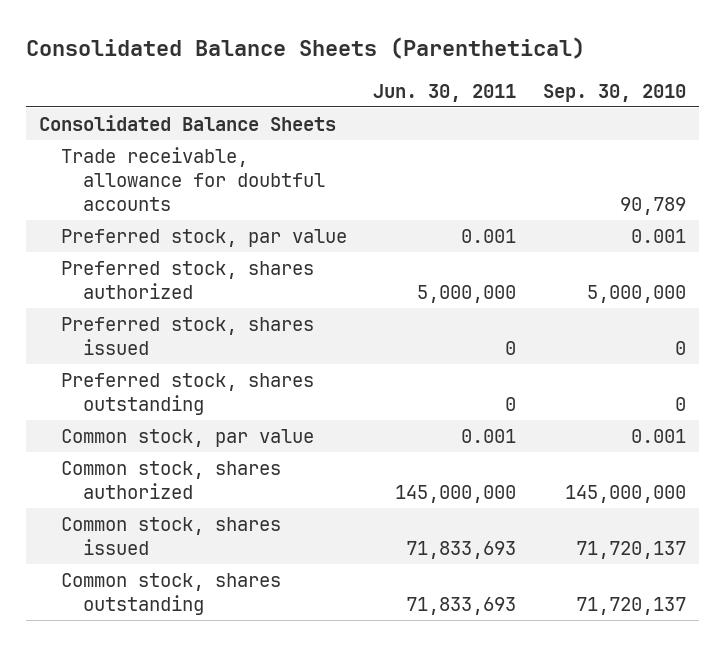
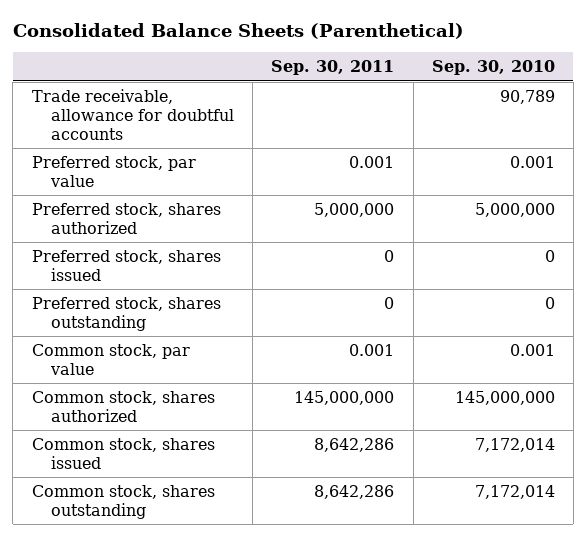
[373,83,517,102] Jun. 30, 2011 -> none
none -> [271,60,395,76] Sep. 30, 2011
[39,115,337,132] Consolidated Balance Sheets -> none
[575,541,686,560] 71,720,137 -> [474,437,555,452] 7,172,014
[575,597,686,616] 71,720,137 -> [474,484,555,499] 7,172,014

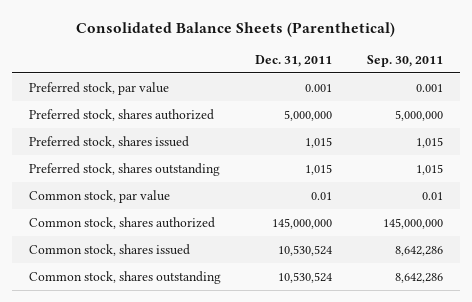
[431,60,555,76] Sep. 30, 2010 -> none
none -> [255,54,333,67] Dec. 31, 2011
[31,88,235,140] Trade receivable, allowance for doubtful accounts -> none
[384,249,395,262] 0 -> [415,136,443,148] 1,015
[384,296,395,309] 0 -> [415,163,443,175] 1,015
[349,343,395,356] 0.001 -> [421,191,443,200] 0.01

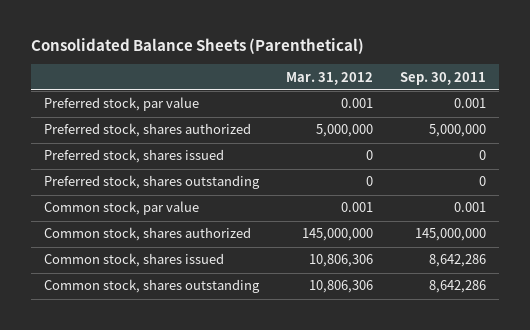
[255,54,333,67] Dec. 31, 2011 -> none
none -> [286,71,374,85] Mar. 31, 2012
[415,136,443,148] 1,015 -> [479,150,487,161] 0
[415,163,443,175] 1,015 -> [479,176,487,187] 0
[421,191,443,200] 0.01 -> [454,202,487,213] 0.001

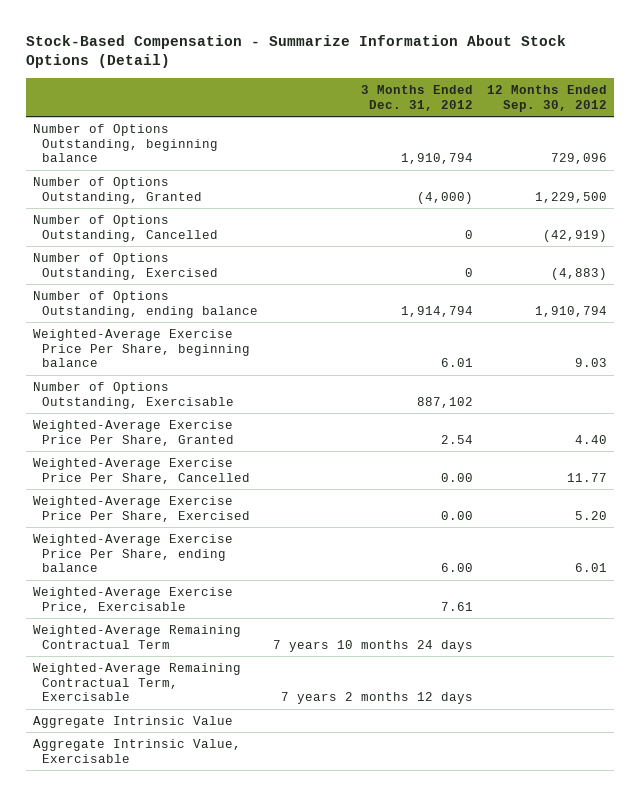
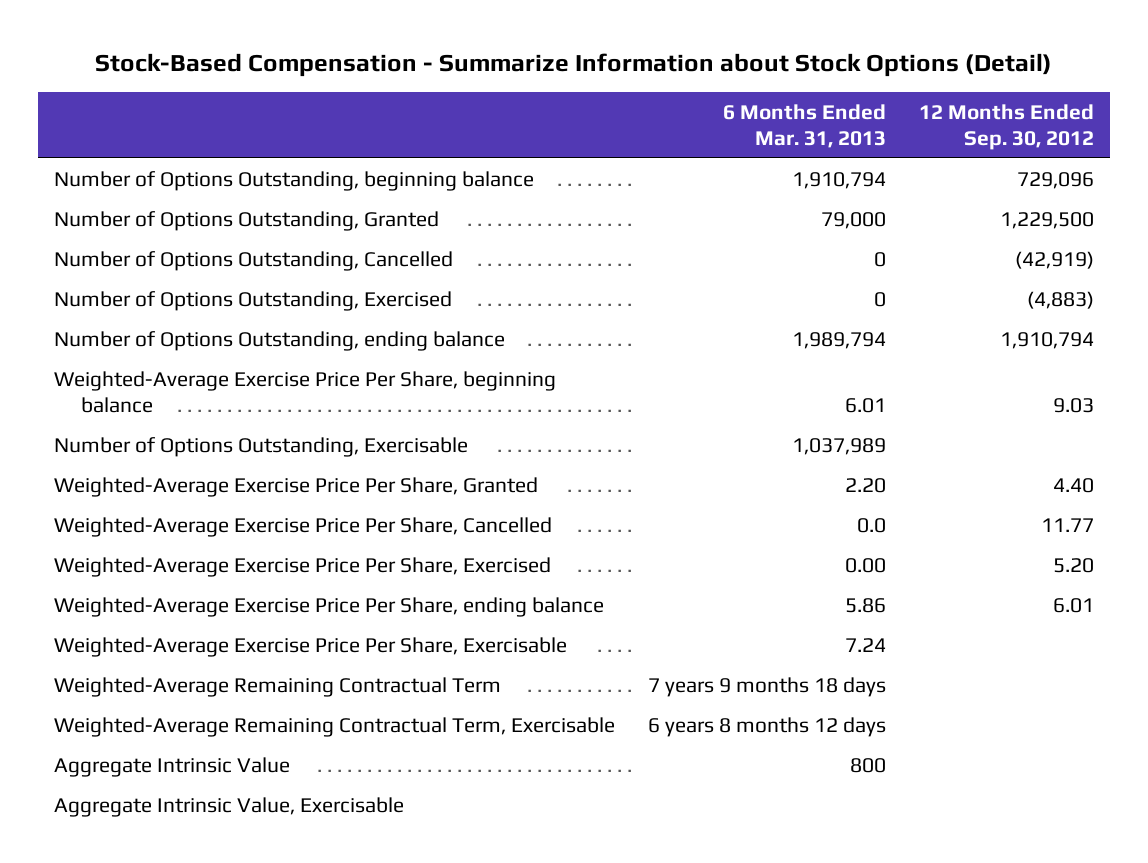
[25,34,566,69] Stock-Based Compensation - Summarize Information About Stock Options (Detail) -> [95,52,1053,77] Stock-Based Compensation - Summarize Information about Stock Options (Detail)
[360,84,473,111] 3 Months Ended Dec. 31, 2012 -> none
none -> [723,103,887,148] 6 Months Ended Mar. 31, 2013
[33,586,234,613] Weighted-Average Exercise Price, Exercisable -> [54,636,568,657] Weighted-Average Exercise Price Per Share, Exercisable

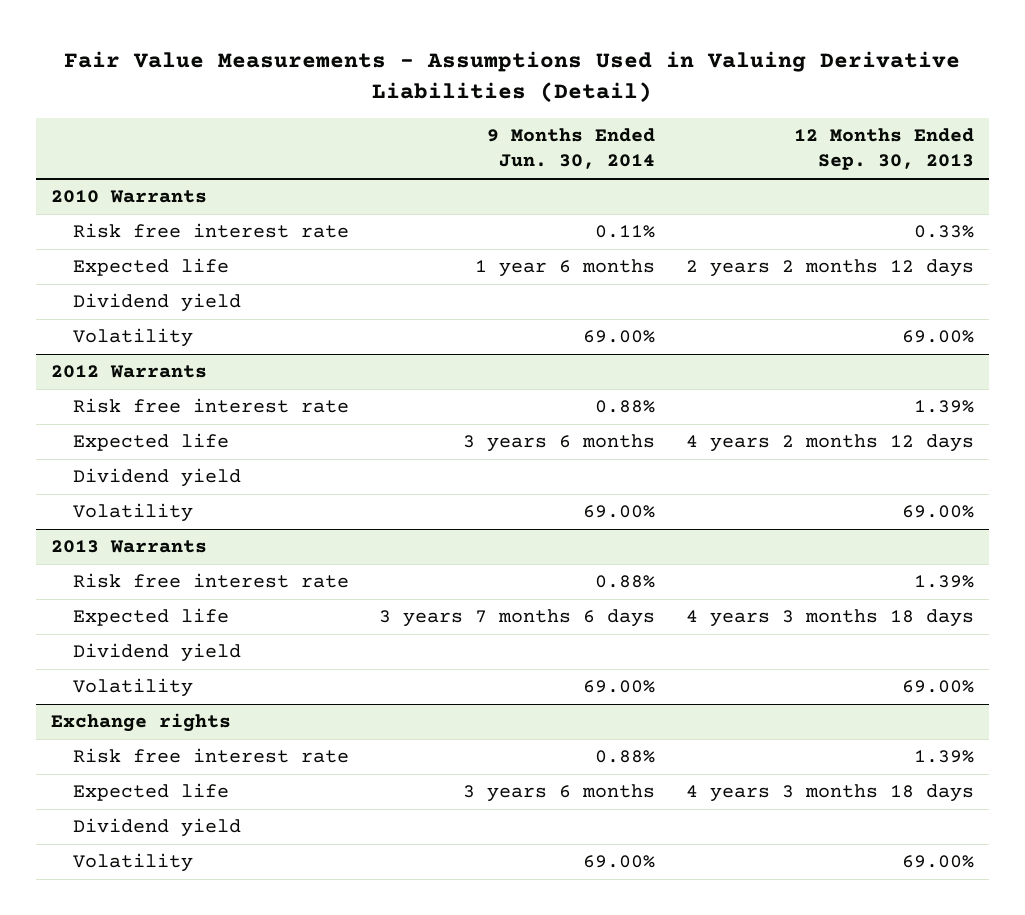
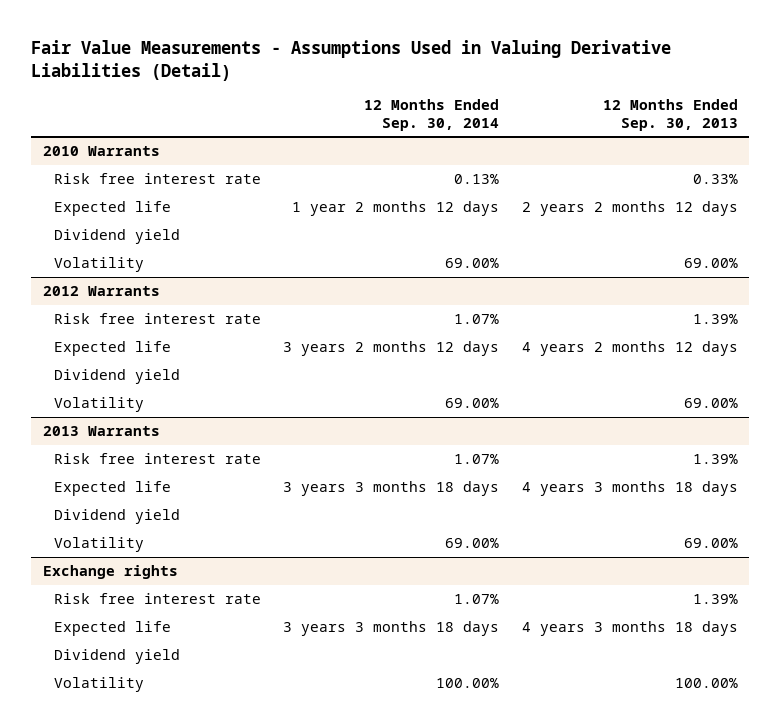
[487,128,656,170] 9 Months Ended Jun. 30, 2014 -> none
none -> [364,99,500,131] 12 Months Ended Sep. 30, 2014
[901,855,974,869] 69.00% -> [674,678,738,689] 100.00%

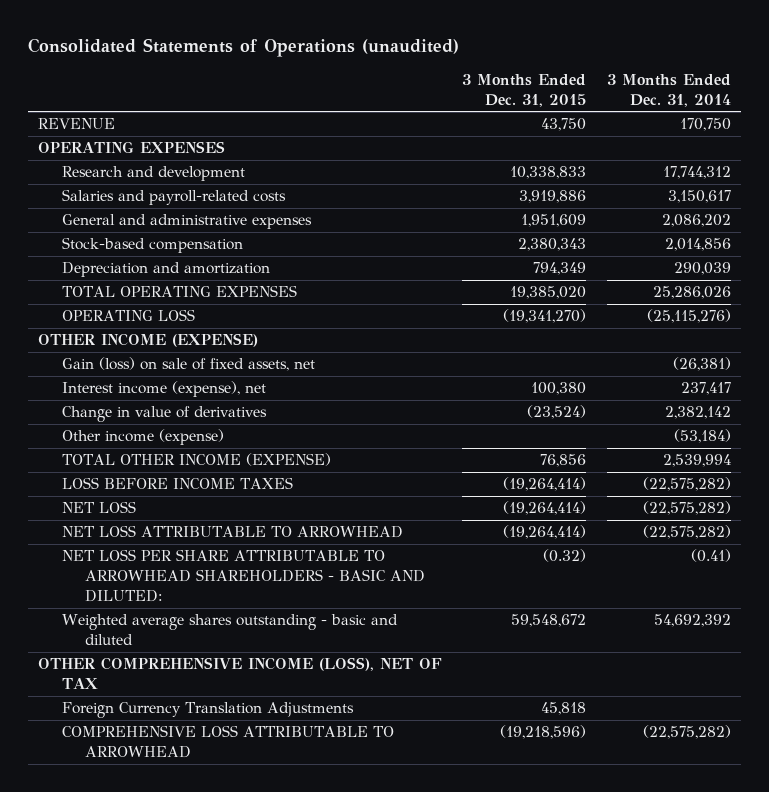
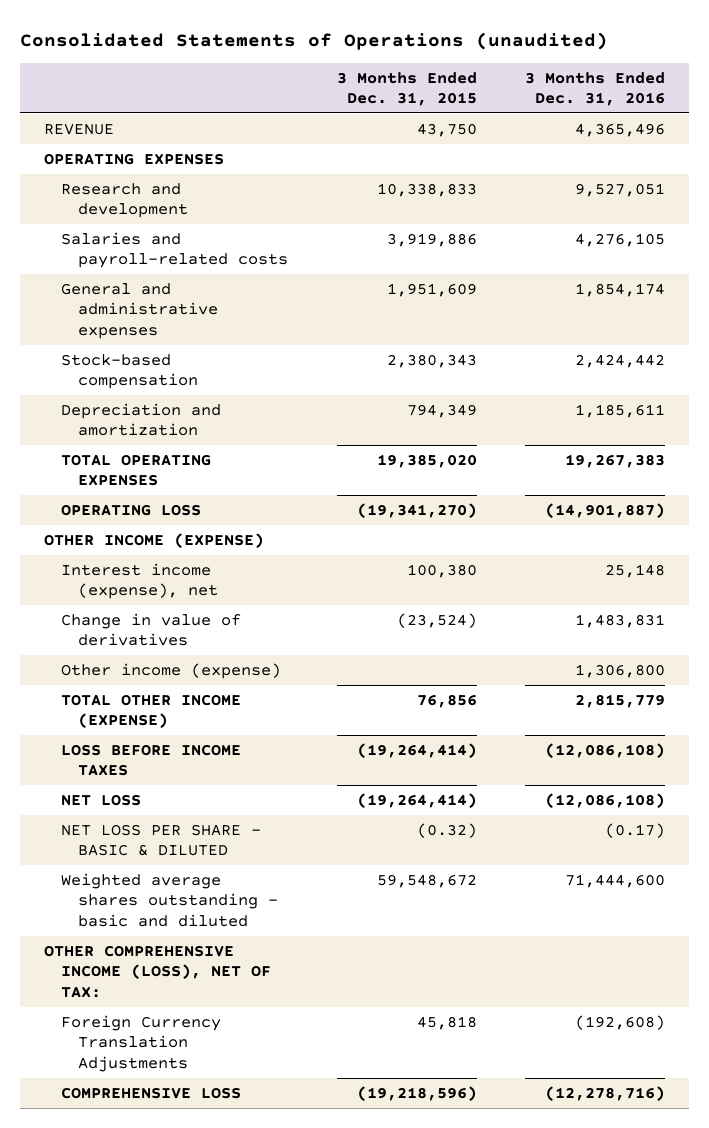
[606,73,731,107] 3 Months Ended Dec. 31, 2014 -> none
none -> [525,71,666,107] 3 Months Ended Dec. 31, 2016
[61,357,315,372] Gain (loss) on sale of fixed assets, net -> none
[61,525,403,539] NET LOSS ATTRIBUTABLE TO ARROWHEAD -> none
[61,549,426,603] NET LOSS PER SHARE ATTRIBUTABLE TO ARROWHEAD SHAREHOLDERS - BASIC AND DILUTED: -> [61,823,262,857] NET LOSS PER SHARE - BASIC & DILUTED
[37,657,442,690] OTHER COMPREHENSIVE INCOME (LOSS), NET OF TAX -> [43,944,272,999] OTHER COMPREHENSIVE INCOME (LOSS), NET OF TAX:
[61,725,394,759] COMPREHENSIVE LOSS ATTRIBUTABLE TO ARROWHEAD -> [61,1086,242,1099] COMPREHENSIVE LOSS

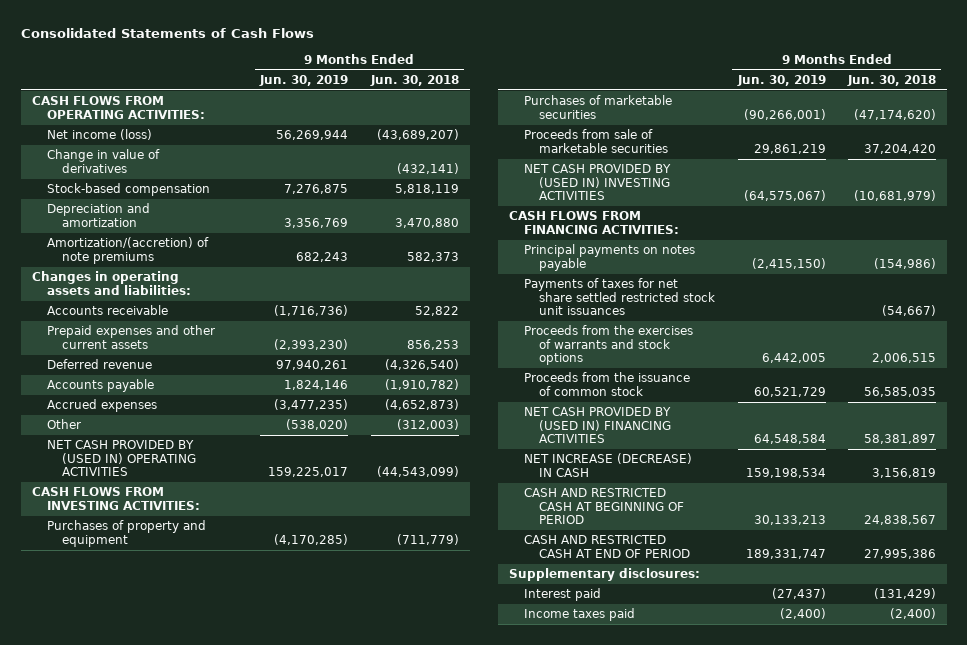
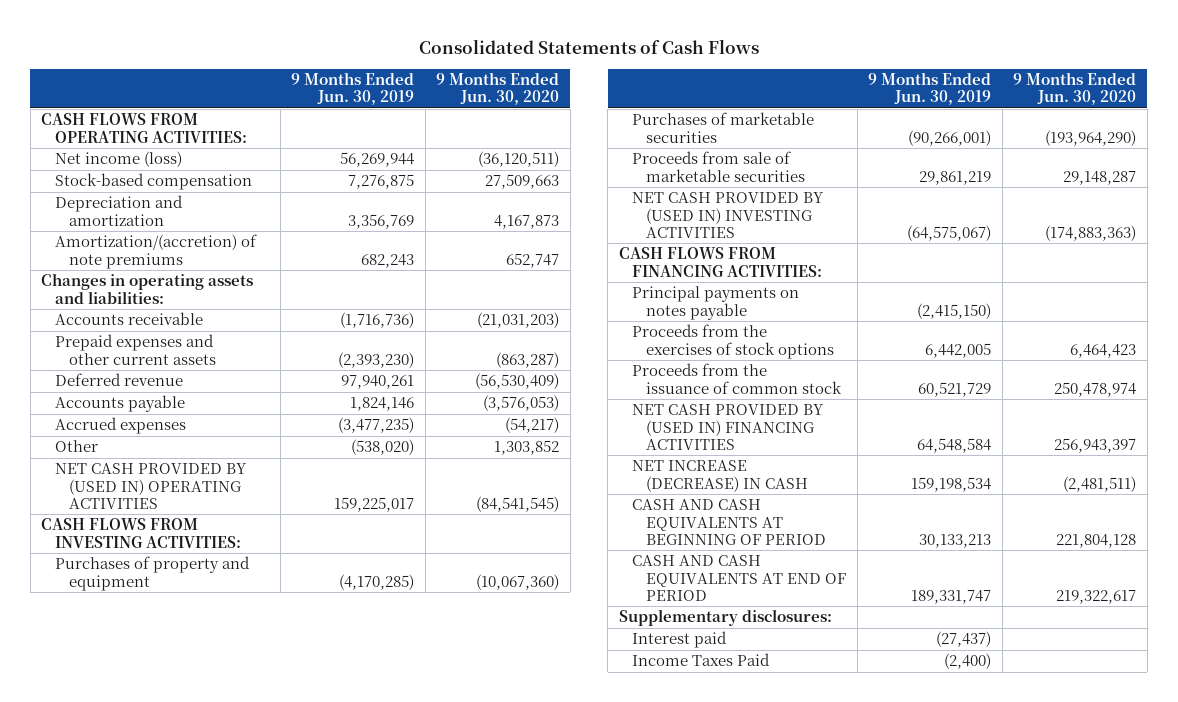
[369,74,459,86] Jun. 30, 2018 -> none
none -> [436,72,560,106] 9 Months Ended Jun. 30, 2020
[47,149,161,173] Change in value of derivatives -> none
[524,278,716,316] Payments of taxes for net share settled restricted stock unit issuances -> none
[524,325,694,366] Proceeds from the exercises of warrants and stock options -> [632,324,835,359] Proceeds from the exercises of stock options
[524,488,685,525] CASH AND RESTRICTED CASH AT BEGINNING OF PERIOD -> [632,499,827,546] CASH AND CASH EQUIVALENTS AT BEGINNING OF PERIOD
[524,535,691,558] CASH AND RESTRICTED CASH AT END OF PERIOD -> [632,555,847,602] CASH AND CASH EQUIVALENTS AT END OF PERIOD
[524,608,636,622] Income taxes paid -> [632,653,771,667] Income Taxes Paid

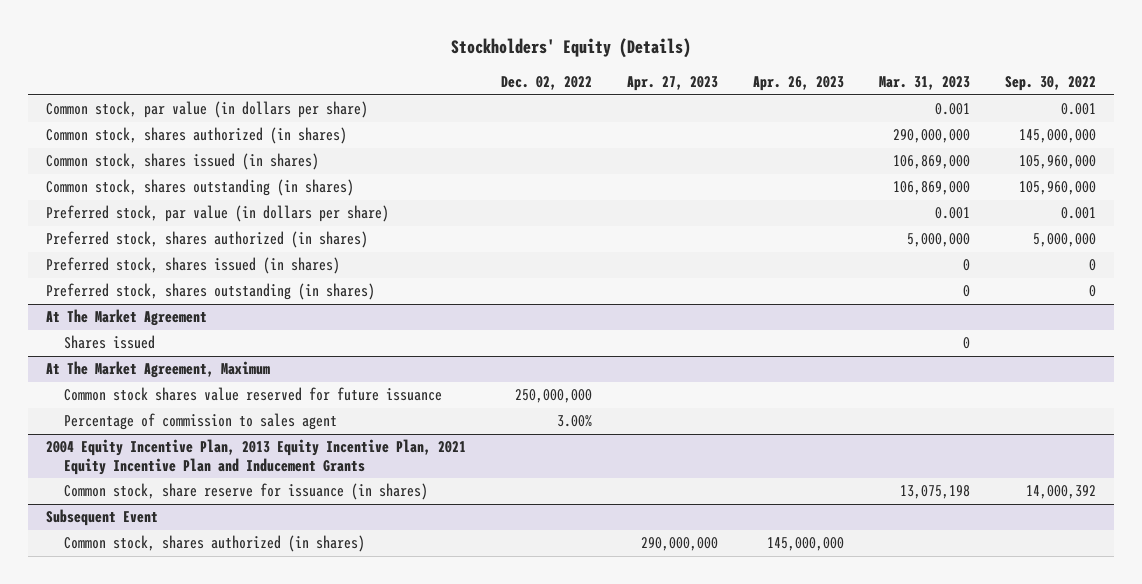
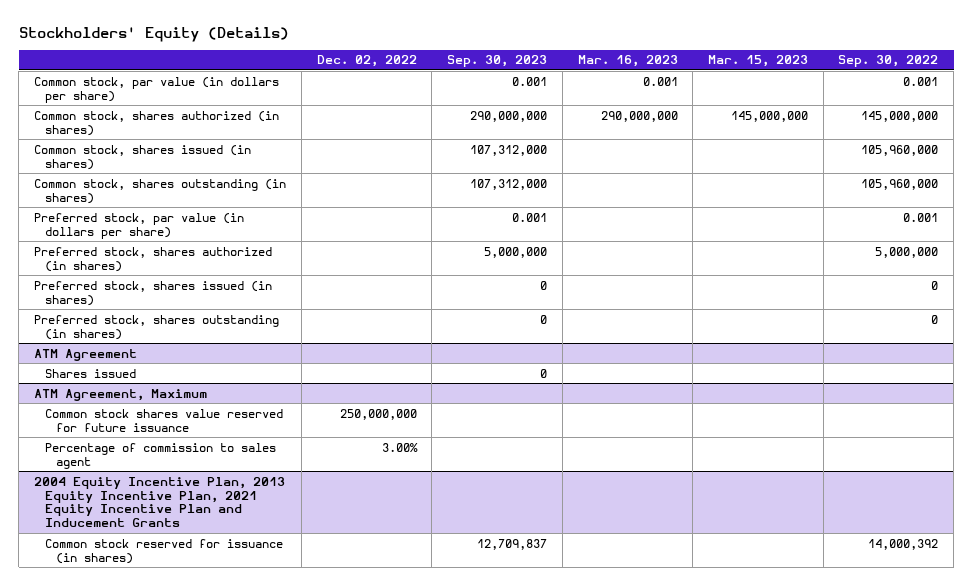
[626,76,718,92] Apr. 27, 2023 -> none
[753,76,845,92] Apr. 26, 2023 -> none
[879,76,971,91] Mar. 31, 2023 -> none
none -> [447,55,548,68] Sep. 30, 2023
none -> [577,55,678,68] Mar. 16, 2023
none -> [707,55,808,68] Mar. 15, 2023
[45,309,207,327] At The Market Agreement -> [34,348,138,361] ATM Agreement
[45,361,270,379] At The Market Agreement, Maximum -> none
none -> [34,388,208,401] ATM Agreement, Maximum
[45,509,158,527] Subsequent Event -> none
[63,535,365,553] Common stock, shares authorized (in shares) -> none
[63,483,428,501] Common stock, share reserve for issuance (in shares) -> [45,538,284,564] Common stock reserved for issuance (in shares)

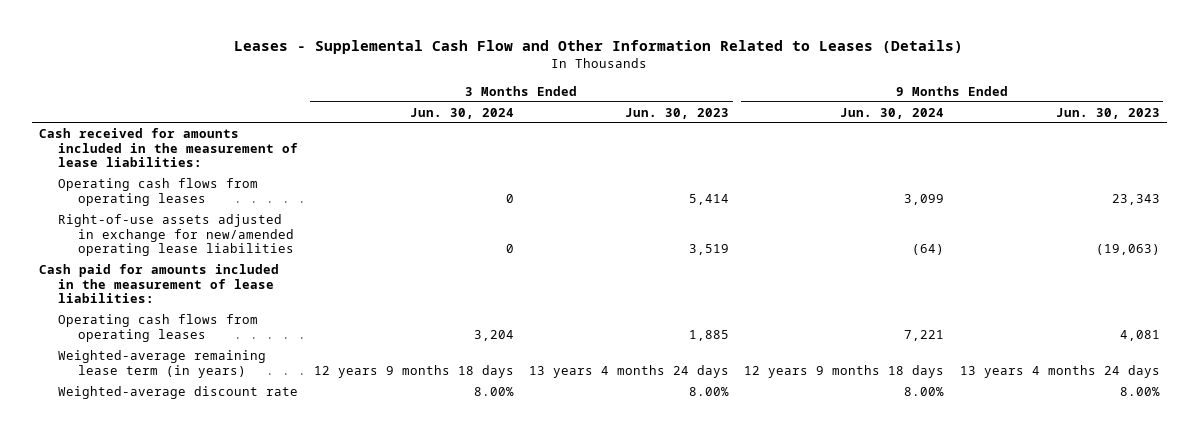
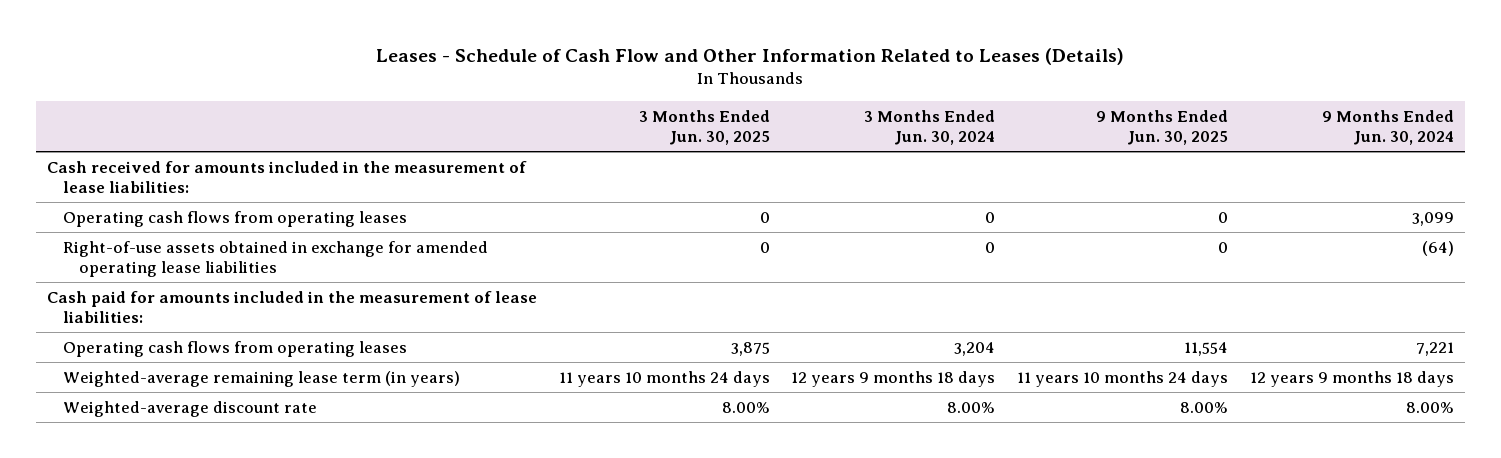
[234,40,964,55] Leases - Supplemental Cash Flow and Other Information Related to Leases (Details) -> [376,47,1125,65] Leases - Schedule of Cash Flow and Other Information Related to Leases (Details)
[625,107,730,119] Jun. 30, 2023 -> none
[1055,107,1160,119] Jun. 30, 2023 -> none
none -> [638,109,770,146] 3 Months Ended Jun. 30, 2025
none -> [1096,109,1229,146] 9 Months Ended Jun. 30, 2025
[58,214,294,257] Right-of-use assets adjusted in exchange for new/amended operating lease liabilities -> [62,240,488,278] Right-of-use assets obtained in exchange for amended operating lease liabilities

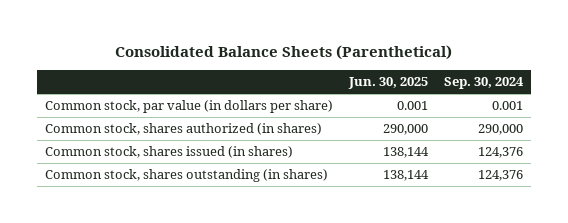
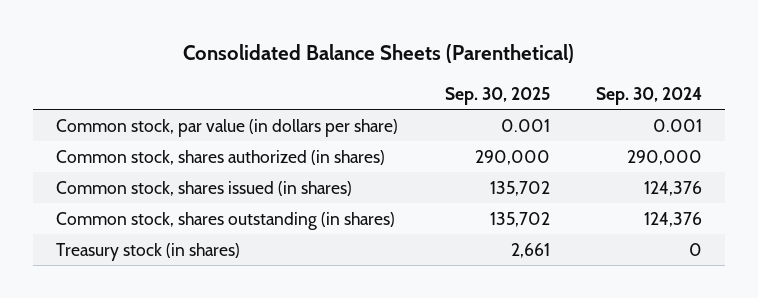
[347,77,428,90] Jun. 30, 2025 -> none
none -> [444,86,550,105] Sep. 30, 2025
none -> [56,242,241,261] Treasury stock (in shares)

